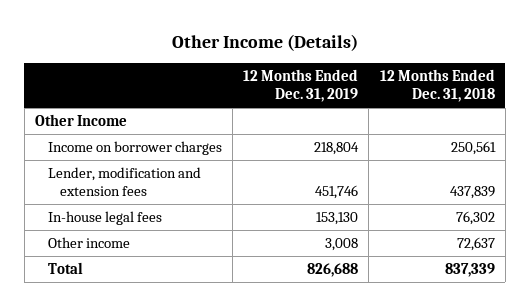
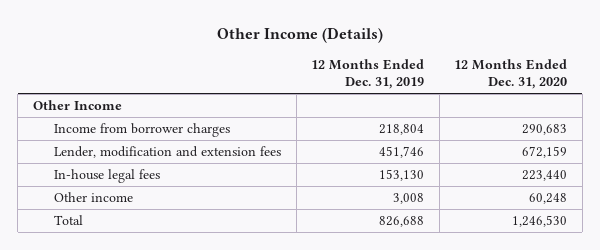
[379,69,495,103] 12 Months Ended Dec. 31, 2018 -> none
none -> [454,58,568,90] 12 Months Ended Dec. 31, 2020
[47,141,222,156] Income on borrower charges -> [54,122,231,137] Income from borrower charges

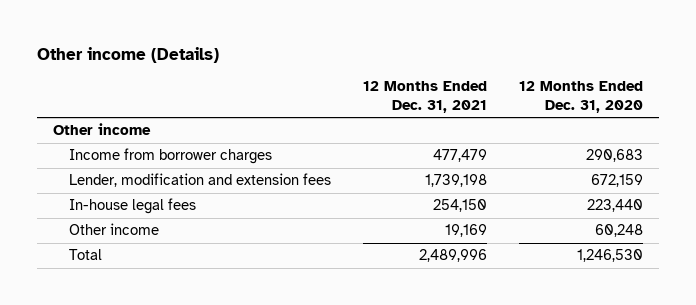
[216,27,383,44] Other Income (Details) -> [37,46,220,63] Other income (Details)
[311,58,425,90] 12 Months Ended Dec. 31, 2019 -> none
none -> [362,81,487,113] 12 Months Ended Dec. 31, 2021
[32,99,122,110] Other Income -> [53,123,152,136] Other income

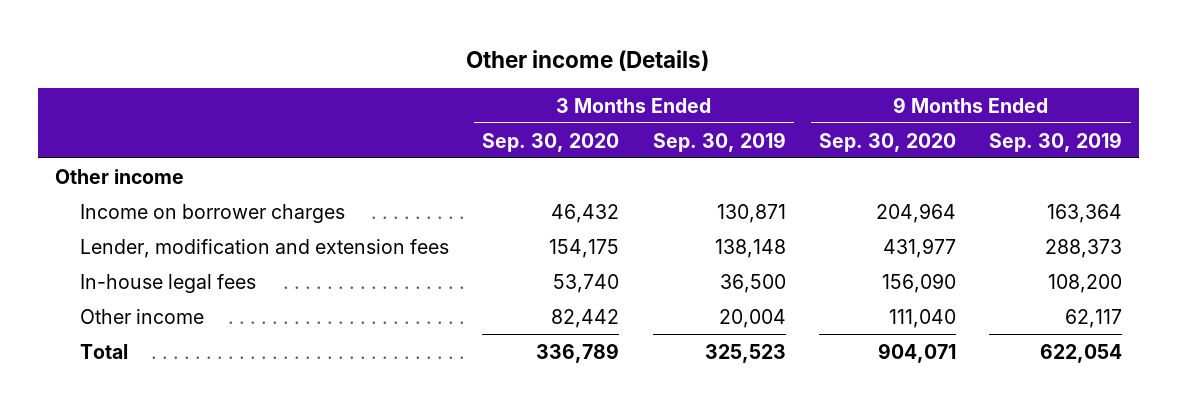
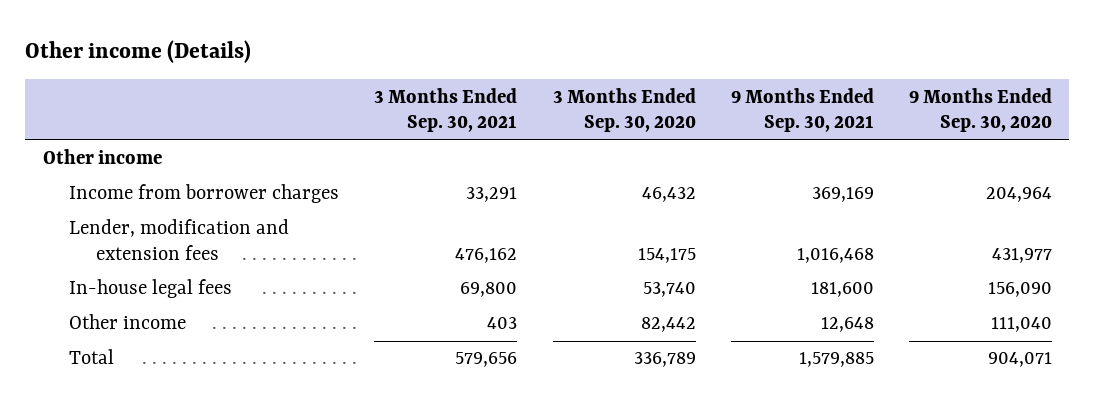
[652,131,786,152] Sep. 30, 2019 -> none
[989,131,1123,152] Sep. 30, 2019 -> none
none -> [374,87,518,133] 3 Months Ended Sep. 30, 2021
none -> [730,87,874,133] 9 Months Ended Sep. 30, 2021
[79,203,345,223] Income on borrower charges -> [69,184,340,204] Income from borrower charges

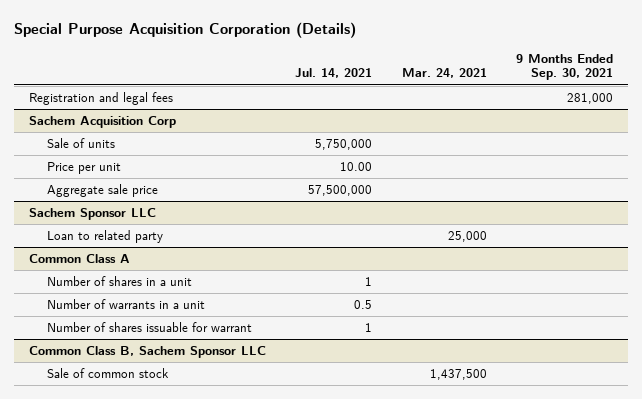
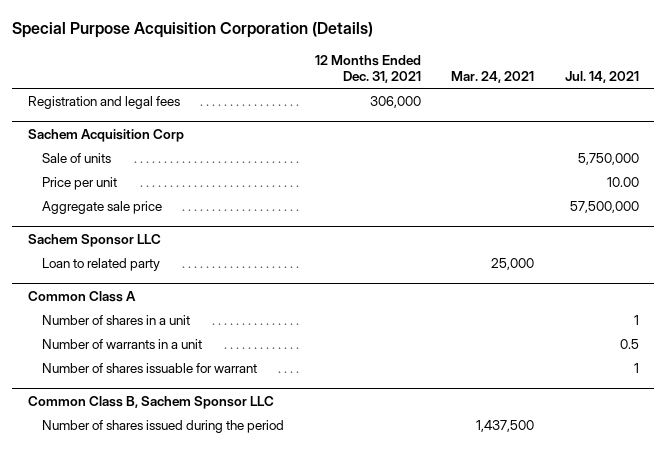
[516,53,614,81] 9 Months Ended Sep. 30, 2021 -> none
none -> [314,54,421,84] 12 Months Ended Dec. 31, 2021
[46,368,169,379] Sale of common stock -> [42,420,285,434] Number of shares issued during the period

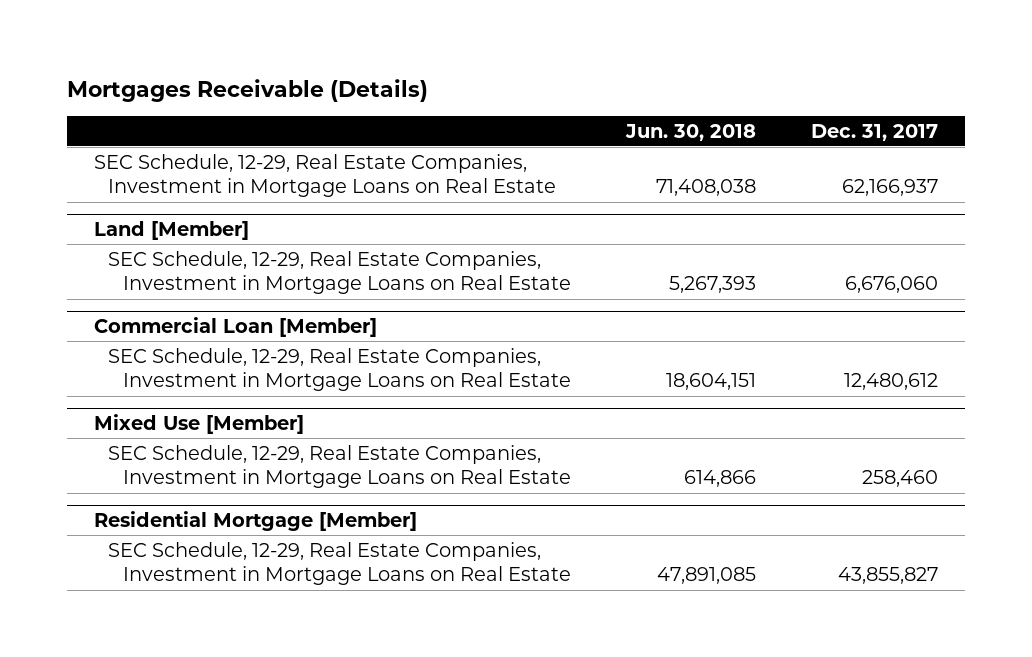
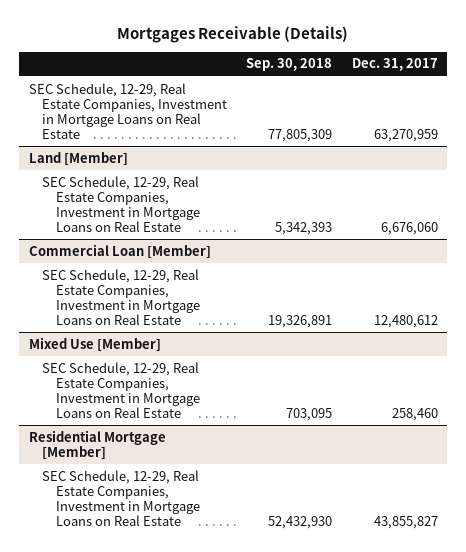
[624,123,756,141] Jun. 30, 2018 -> none
none -> [246,58,333,72] Sep. 30, 2018
[841,179,938,197] 62,166,937 -> [373,128,438,142] 63,270,959

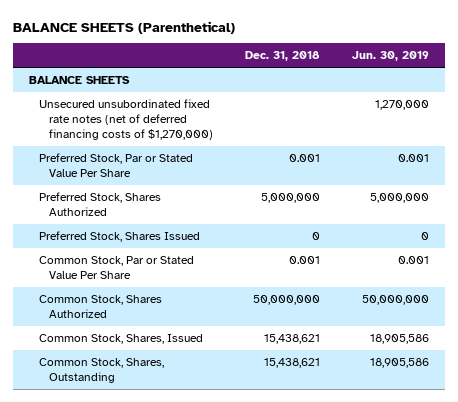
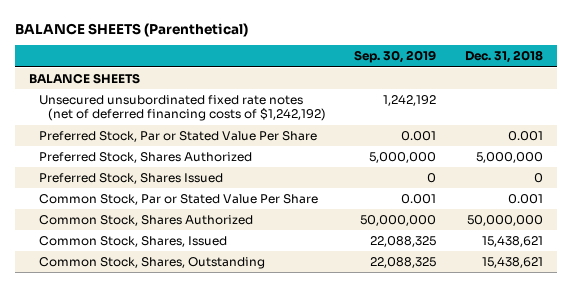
[351,51,429,62] Jun. 30, 2019 -> none
none -> [354,50,437,64] Sep. 30, 2019
[38,98,213,140] Unsecured unsubordinated fixed rate notes (net of deferred financing costs of $1,270,000) -> [38,94,326,122] Unsecured unsubordinated fixed rate notes (net of deferred financing costs of $1,242,192)

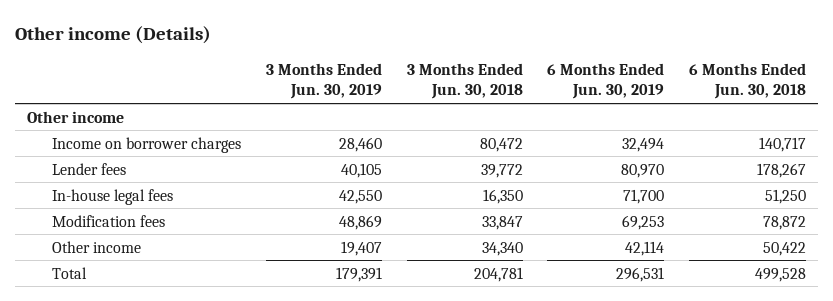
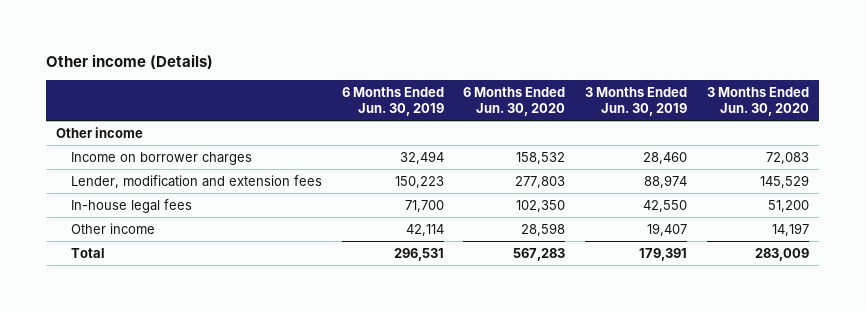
[406,62,523,100] 3 Months Ended Jun. 30, 2018 -> none
[688,62,806,100] 6 Months Ended Jun. 30, 2018 -> none
none -> [463,87,566,117] 6 Months Ended Jun. 30, 2020
none -> [706,87,809,117] 3 Months Ended Jun. 30, 2020
[52,162,127,175] Lender fees -> none
none -> [70,175,322,189] Lender, modification and extension fees
[52,214,166,227] Modification fees -> none

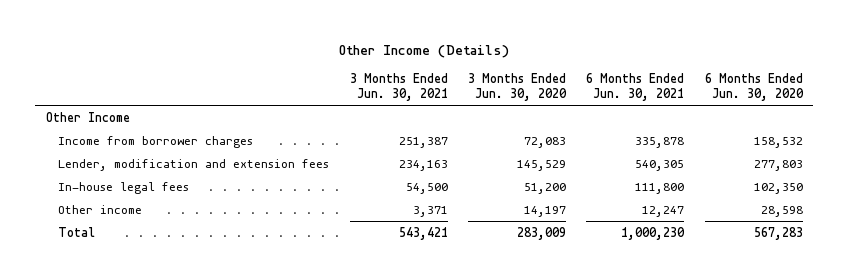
[46,53,214,69] Other income (Details) -> [339,44,510,58] Other Income (Details)
[341,87,444,117] 6 Months Ended Jun. 30, 2019 -> none
[585,87,688,117] 3 Months Ended Jun. 30, 2019 -> none
none -> [349,72,448,102] 3 Months Ended Jun. 30, 2021
none -> [586,72,685,102] 6 Months Ended Jun. 30, 2021
[56,127,144,139] Other income -> [45,111,130,122] Other Income
[70,152,252,166] Income on borrower charges -> [58,135,254,148] Income from borrower charges

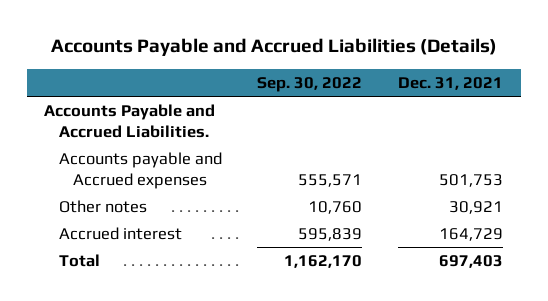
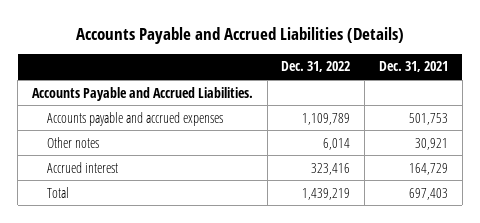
[257,76,363,92] Sep. 30, 2022 -> none
none -> [281,61,351,73] Dec. 31, 2022
[58,152,222,189] Accounts payable and Accrued expenses -> [47,111,224,126] Accounts payable and accrued expenses

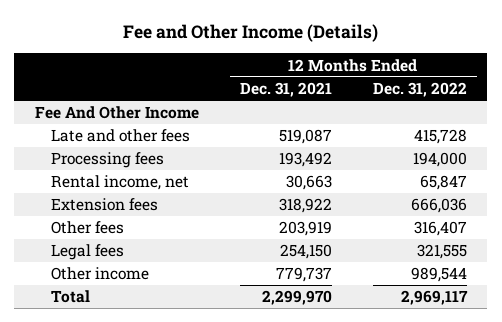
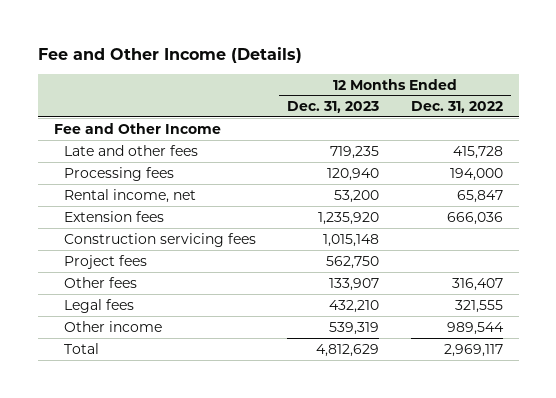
[239,81,332,97] Dec. 31, 2021 -> none
none -> [287,101,380,114] Dec. 31, 2023
[34,106,199,120] Fee And Other Income -> [53,122,221,134] Fee and Other Income
none -> [63,232,256,247] Construction servicing fees
none -> [63,254,147,269] Project fees

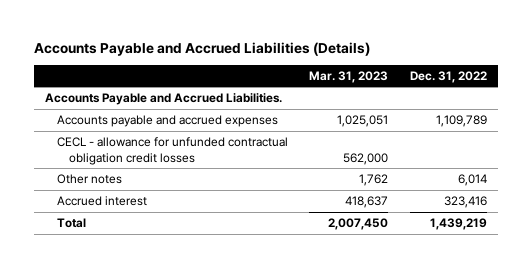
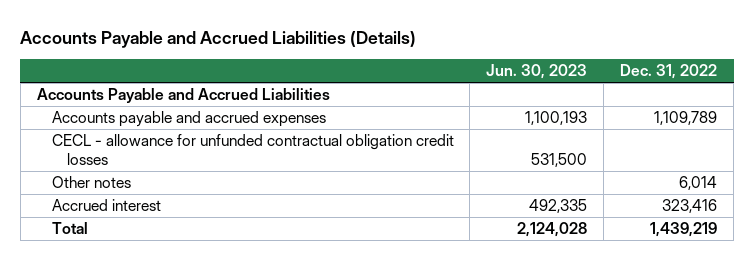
[309,70,389,83] Mar. 31, 2023 -> none
none -> [486,64,588,80] Jun. 30, 2023
[44,93,282,106] Accounts Payable and Accrued Liabilities. -> [36,88,330,104] Accounts Payable and Accrued Liabilities

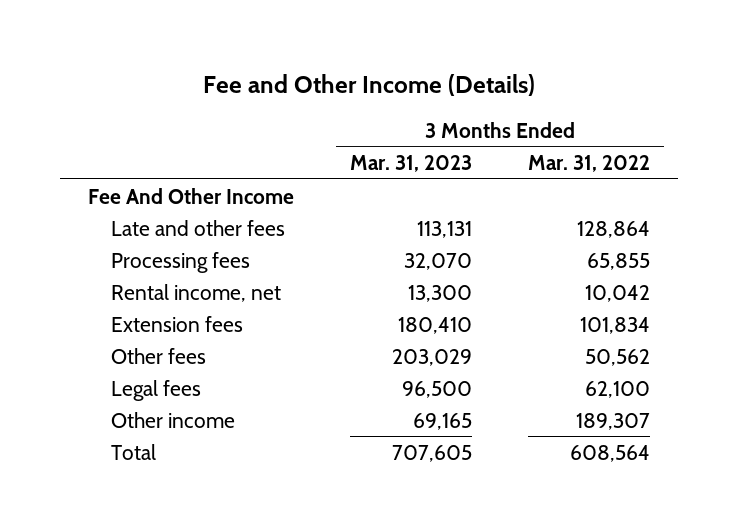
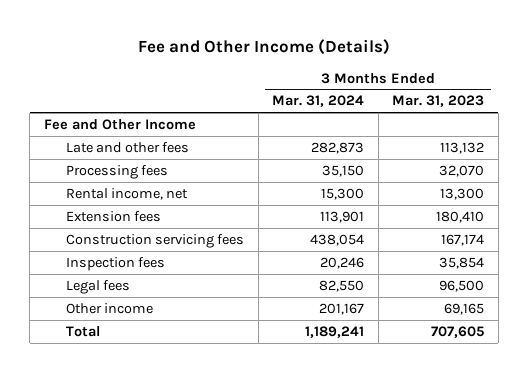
[527,154,650,172] Mar. 31, 2022 -> none
none -> [272,95,365,108] Mar. 31, 2024
[87,187,294,204] Fee And Other Income -> [43,118,196,130] Fee and Other Income
[416,220,472,238] 113,131 -> [440,141,485,154] 113,132
[111,347,207,364] Other fees -> none
none -> [66,233,245,248] Construction servicing fees
none -> [66,256,166,271] Inspection fees

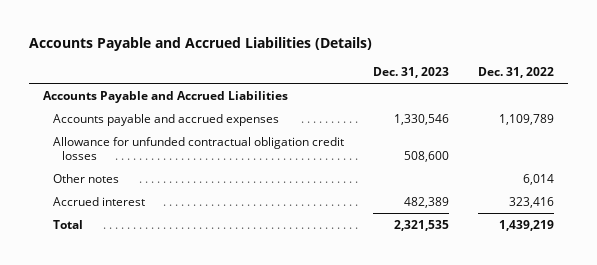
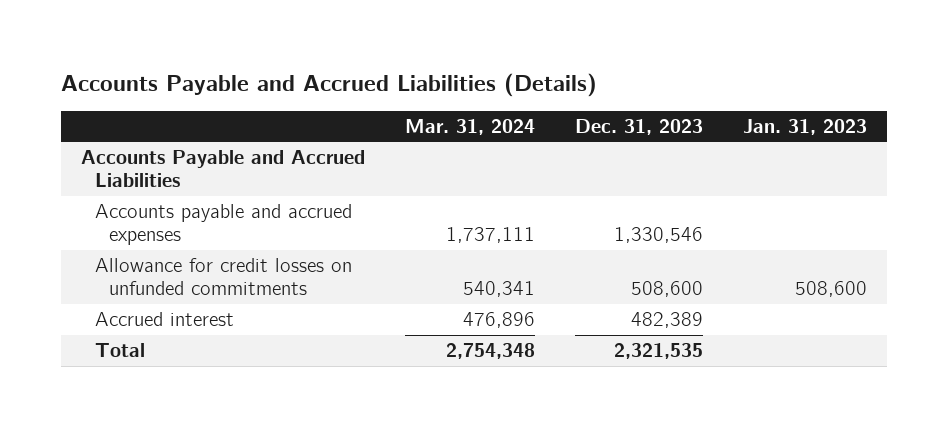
[477,66,554,78] Dec. 31, 2022 -> none
none -> [404,118,535,135] Mar. 31, 2024
none -> [743,118,868,135] Jan. 31, 2023
[52,173,119,183] Other notes -> none
[52,136,344,161] Allowance for unfunded contractual obligation credit losses -> [94,258,352,296] Allowance for credit losses on unfunded commitments

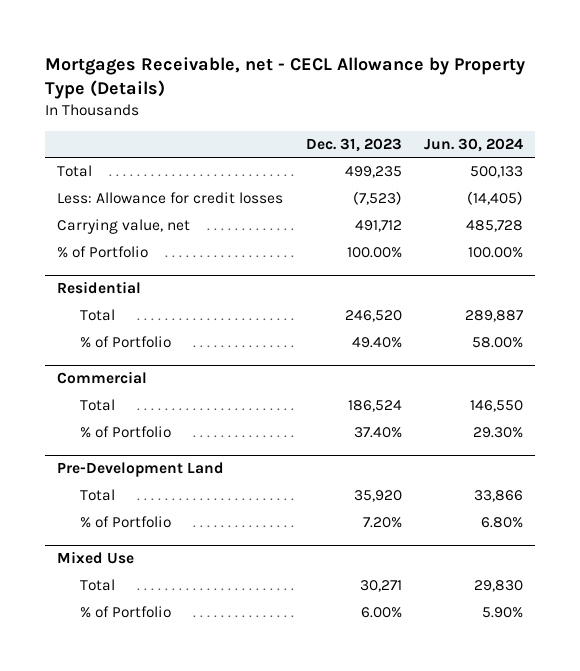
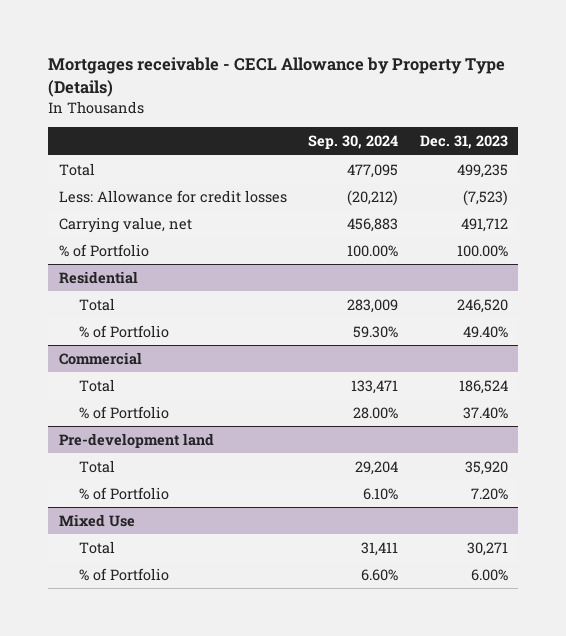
[45,56,526,99] Mortgages Receivable, net - CECL Allowance by Property Type (Details) -> [47,57,505,97] Mortgages receivable - CECL Allowance by Property Type (Details)
[424,137,524,152] Jun. 30, 2024 -> none
none -> [308,135,399,150] Sep. 30, 2024
[56,462,224,478] Pre-Development Land -> [58,432,214,448] Pre-development land

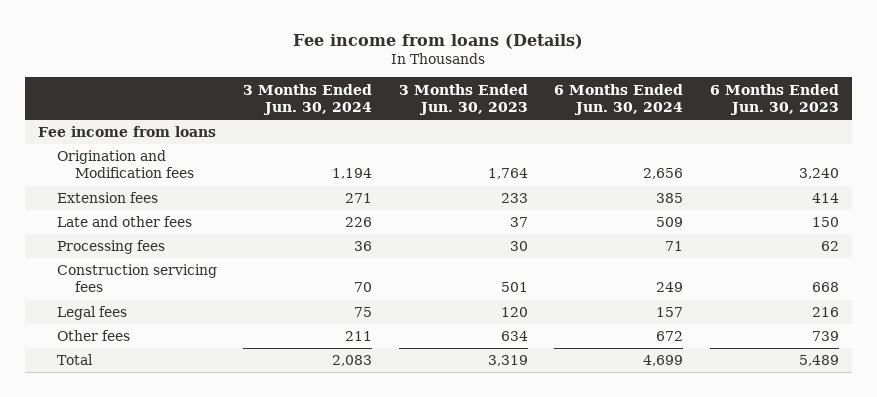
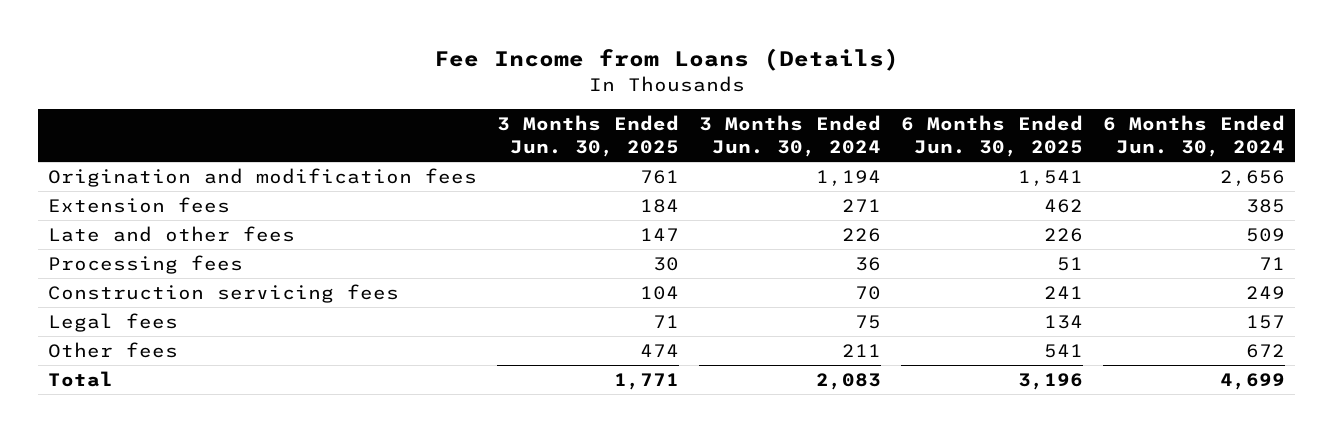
[293,33,584,49] Fee income from loans (Details) -> [433,48,899,72] Fee Income from Loans (Details)
[398,83,528,115] 3 Months Ended Jun. 30, 2023 -> none
[709,83,839,115] 6 Months Ended Jun. 30, 2023 -> none
none -> [497,114,680,158] 3 Months Ended Jun. 30, 2025
none -> [901,114,1084,158] 6 Months Ended Jun. 30, 2025
[38,126,217,138] Fee income from loans -> none
[56,150,195,179] Origination and Modification fees -> [48,168,478,188] Origination and modification fees

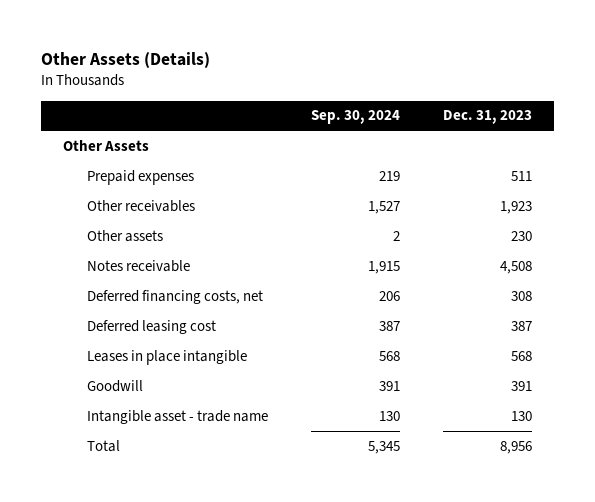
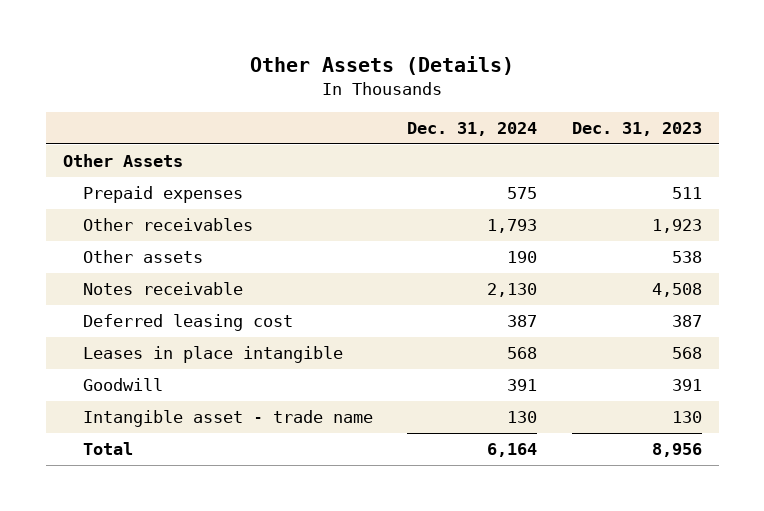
[310,110,400,125] Sep. 30, 2024 -> none
none -> [407,121,538,136] Dec. 31, 2024
[511,230,533,241] 230 -> [671,251,702,264] 538
[86,289,263,304] Deferred financing costs, net -> none

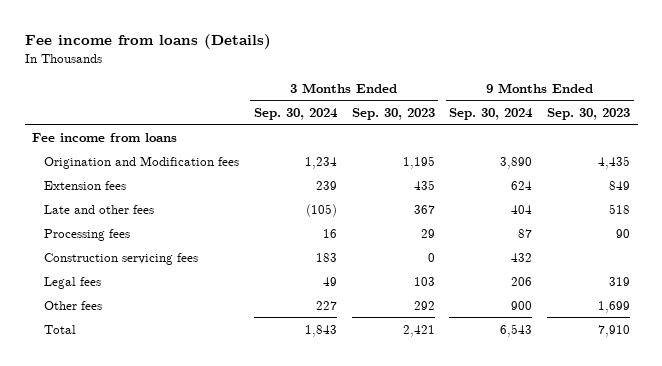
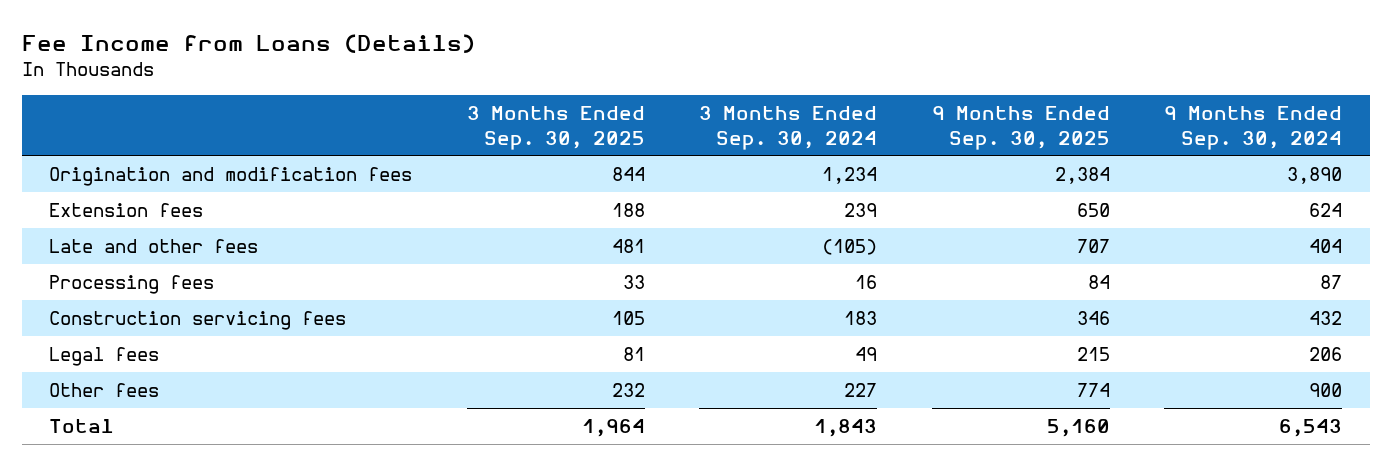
[24,34,271,50] Fee income from loans (Details) -> [22,34,476,54] Fee Income from Loans (Details)
[351,107,435,120] Sep. 30, 2023 -> none
[547,107,631,120] Sep. 30, 2023 -> none
none -> [466,106,645,150] 3 Months Ended Sep. 30, 2025
none -> [931,106,1110,150] 9 Months Ended Sep. 30, 2025
[32,132,178,142] Fee income from loans -> none
[44,155,240,169] Origination and Modification fees -> [49,167,413,187] Origination and modification fees

